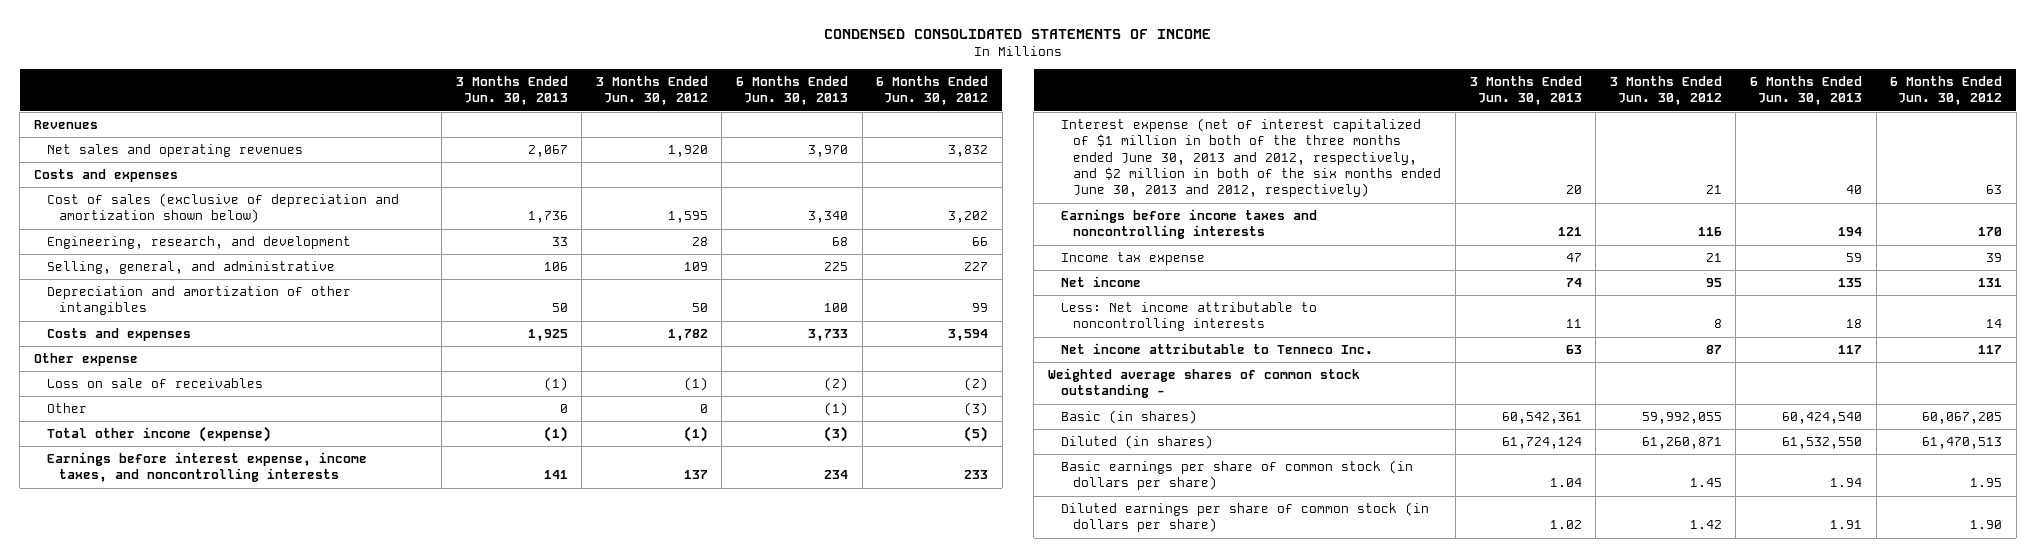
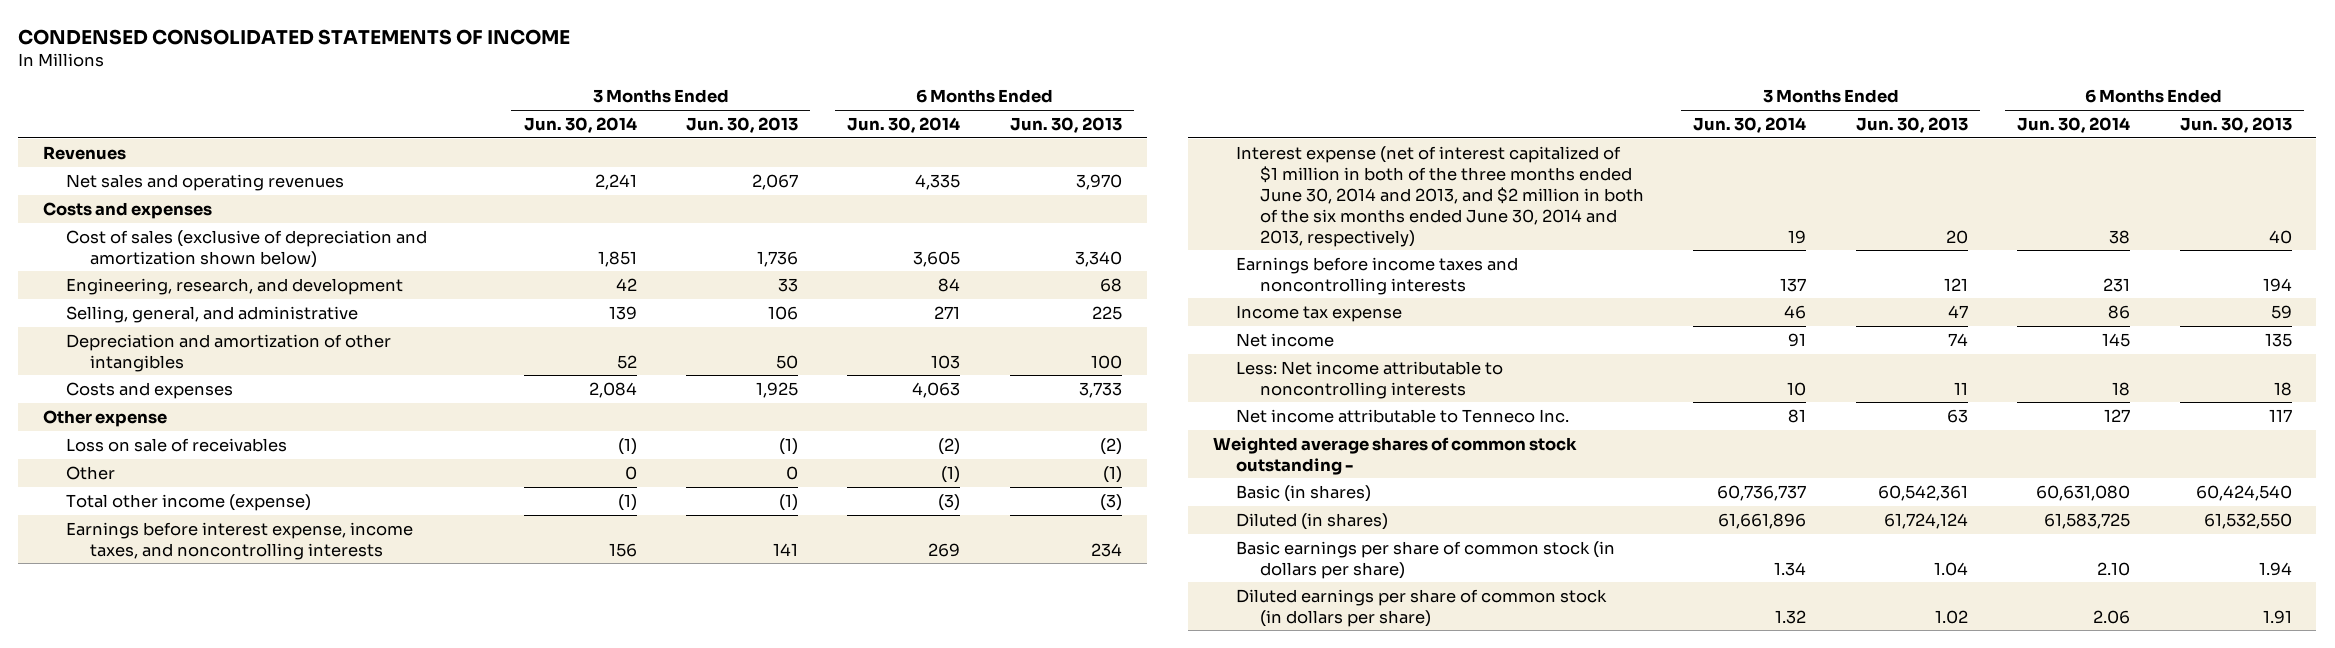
[595,76,708,106] 3 Months Ended Jun. 30, 2012 -> none
[876,76,989,106] 6 Months Ended Jun. 30, 2012 -> none
none -> [523,116,637,133] Jun. 30, 2014
none -> [847,116,961,133] Jun. 30, 2014
[1060,118,1442,198] Interest expense (net of interest capitalized of $1 million in both of the three months ended June 30, 2013 and 2012, respectively, and $2 million in both of the six months ended June 30, 2013 and 2012, respectively) -> [1236,145,1644,247] Interest expense (net of interest capitalized of $1 million in both of the three months ended June 30, 2014 and 2013, and $2 million in both of the six months ended June 30, 2014 and 2013, respectively)

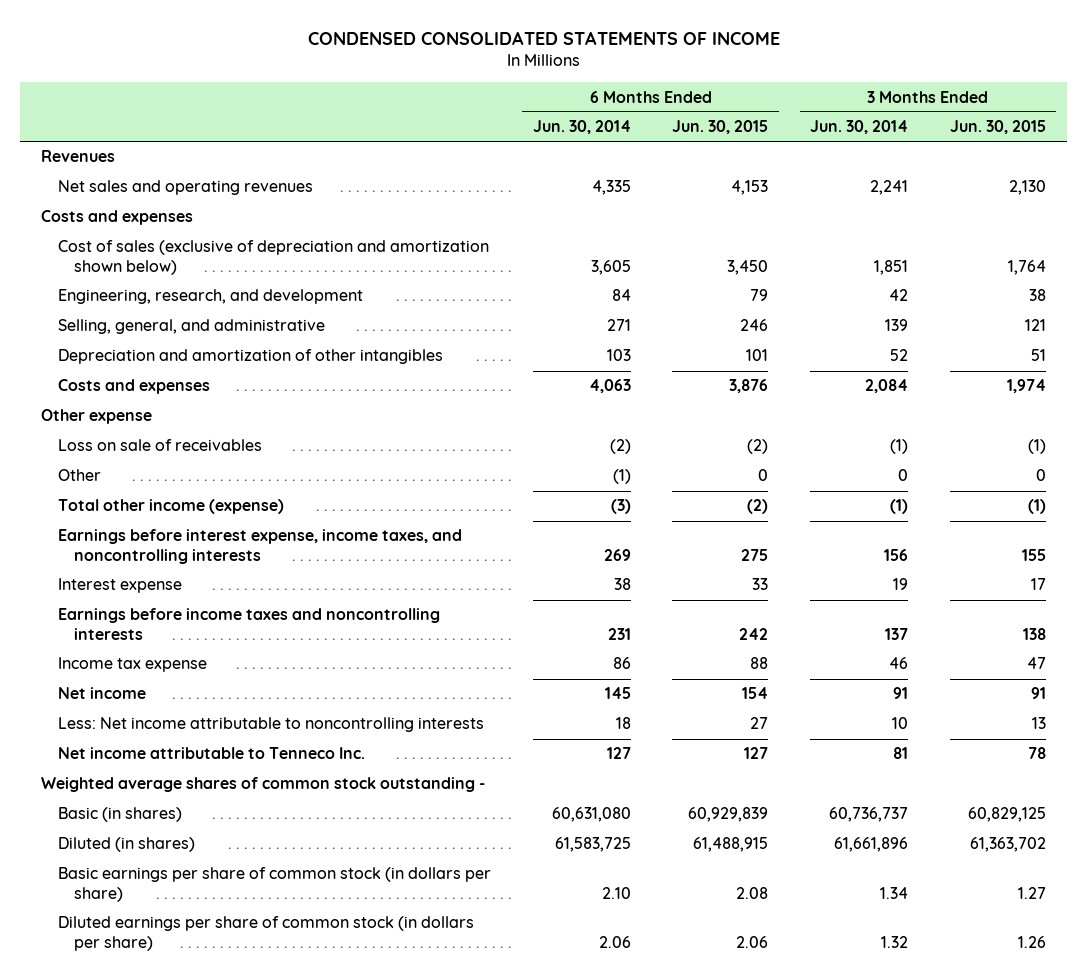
[686,116,799,133] Jun. 30, 2013 -> none
[1009,116,1122,133] Jun. 30, 2013 -> none
none -> [672,120,769,135] Jun. 30, 2015
none -> [949,120,1046,135] Jun. 30, 2015
[1236,145,1644,247] Interest expense (net of interest capitalized of $1 million in both of the three months ended June 30, 2014 and 2013, and $2 million in both of the six months ended June 30, 2014 and 2013, respectively) -> [57,578,182,594] Interest expense

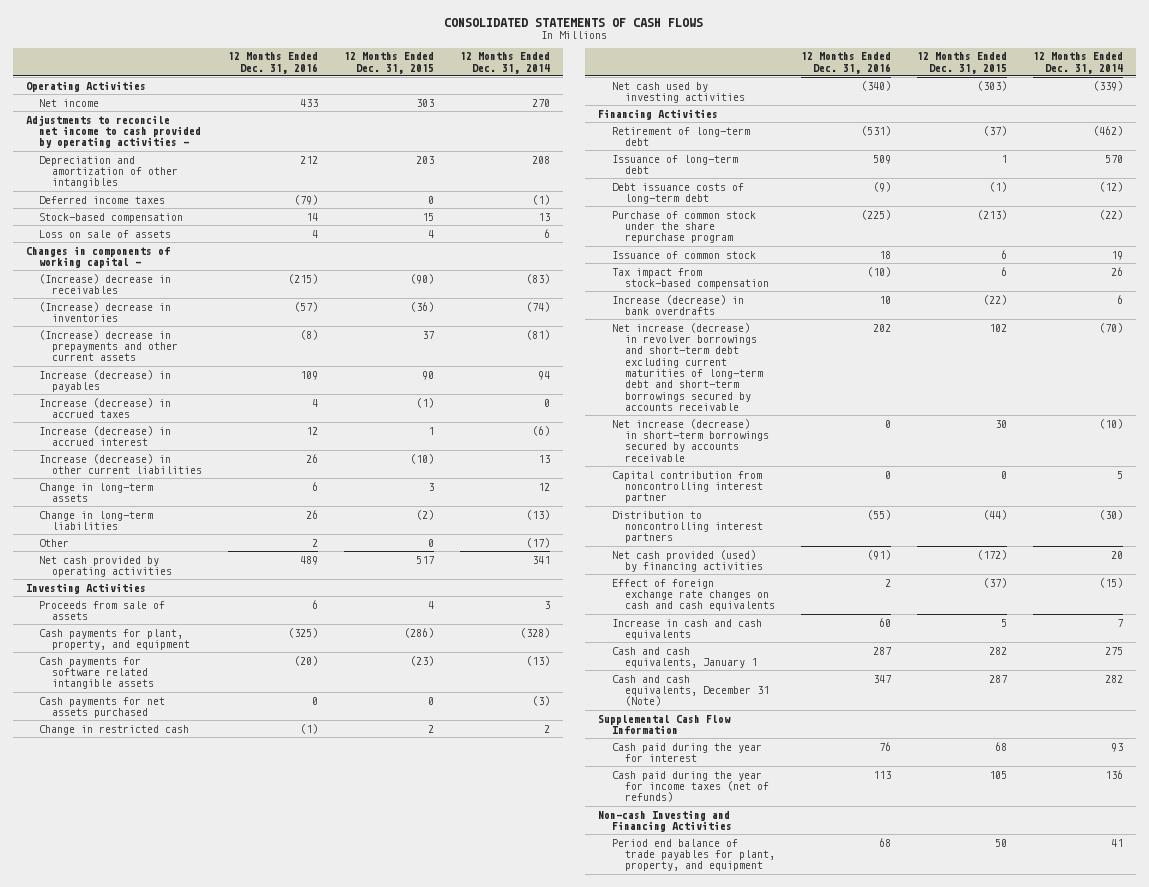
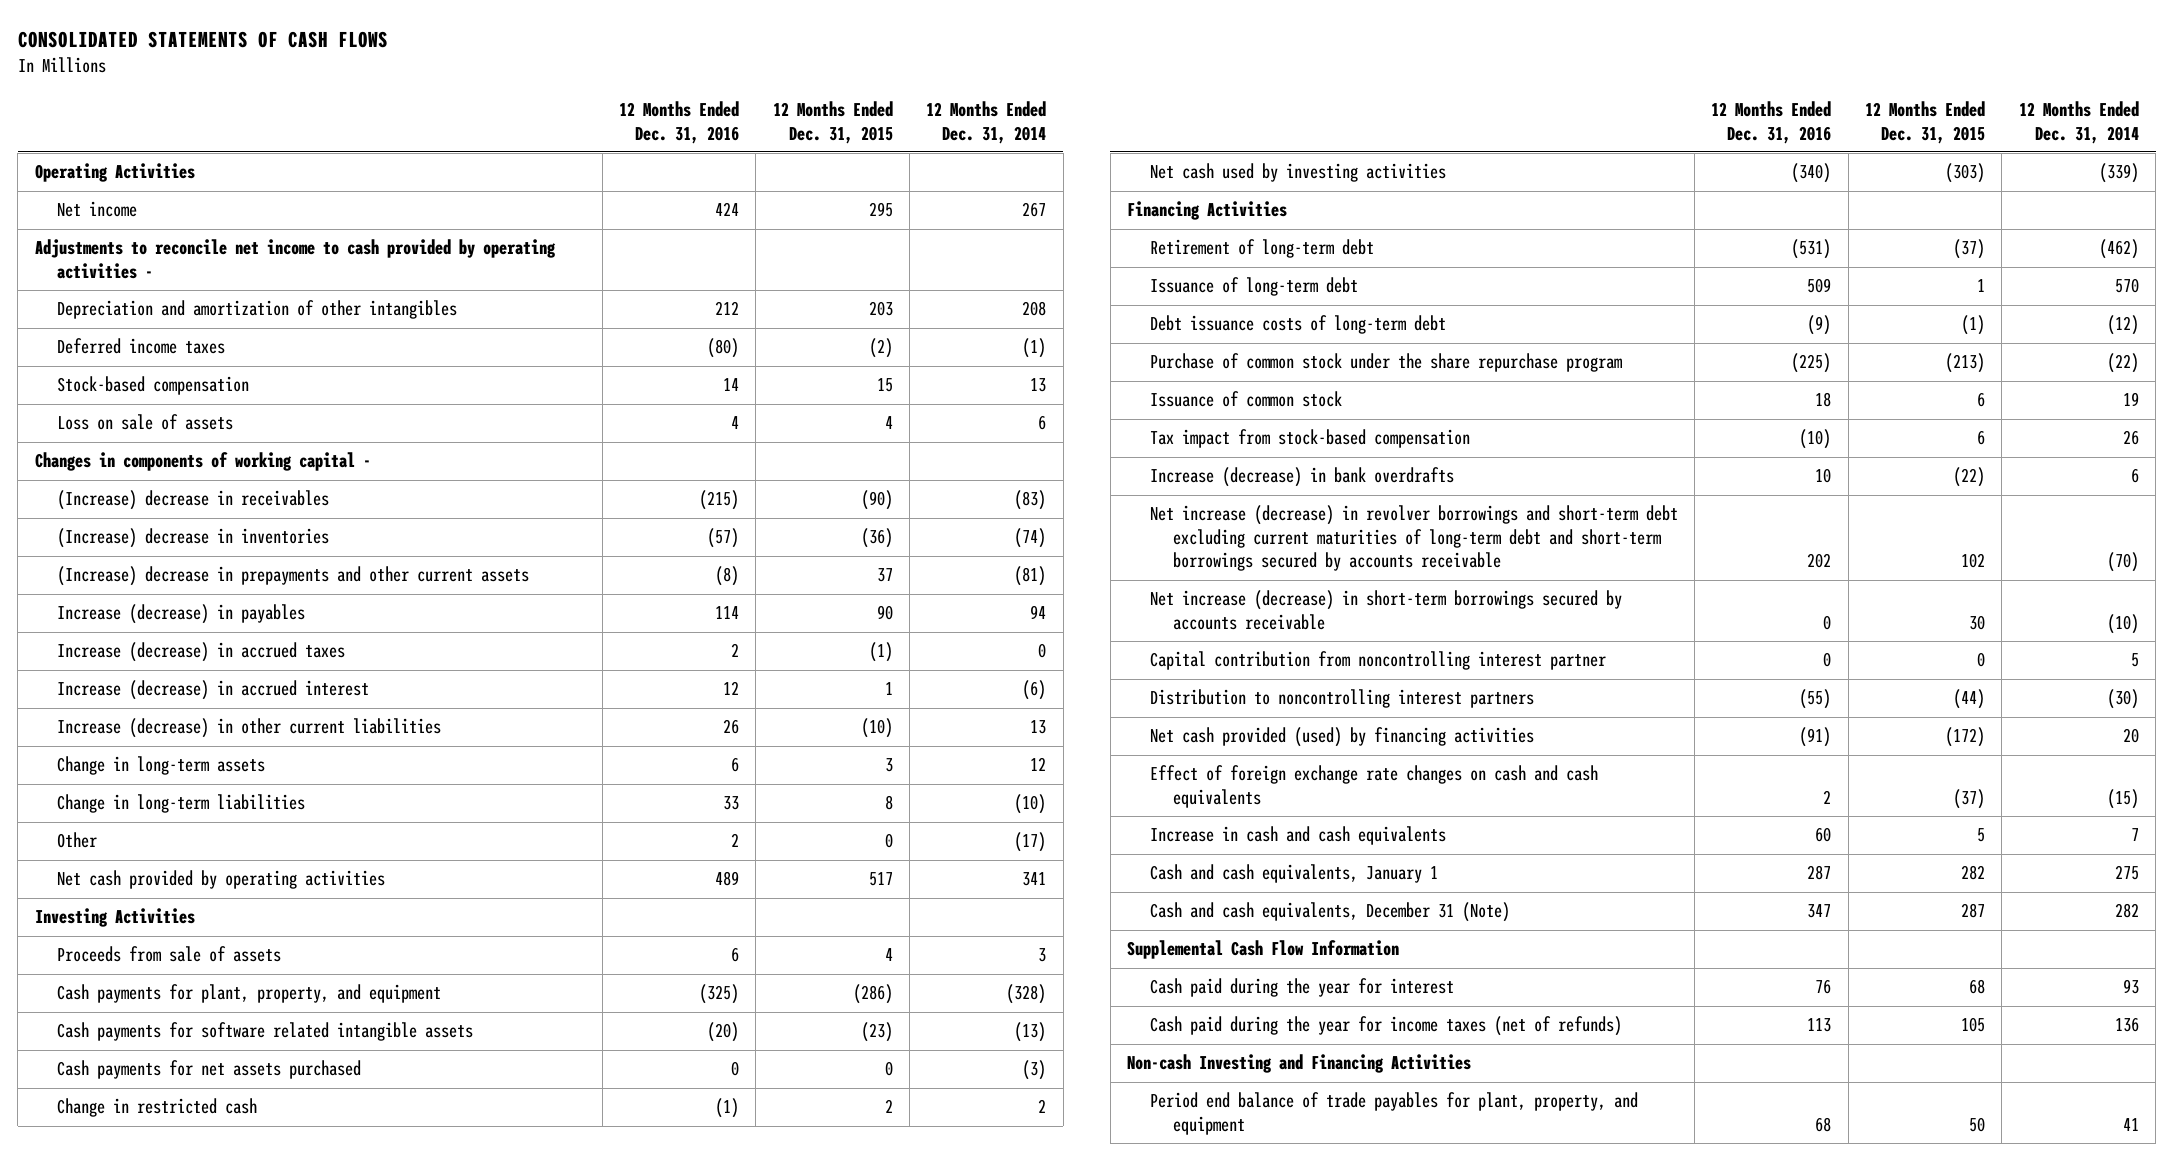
[300,98,319,107] 433 -> [715,202,740,217] 424
[416,98,435,107] 303 -> [868,202,893,218] 295
[532,98,551,107] 270 -> [1022,202,1047,218] 267
[294,194,319,205] (79) -> [707,338,740,359] (80)
[428,195,435,204] 0 -> [868,338,893,359] (2)
[300,370,319,380] 109 -> [715,606,740,620] 114
[312,398,319,407] 4 -> [731,643,740,658] 2
[306,509,319,519] 26 -> [723,796,740,811] 33
[416,509,435,520] (2) -> [884,795,893,811] 8
[526,509,551,520] (13) -> [1014,794,1047,815] (10)

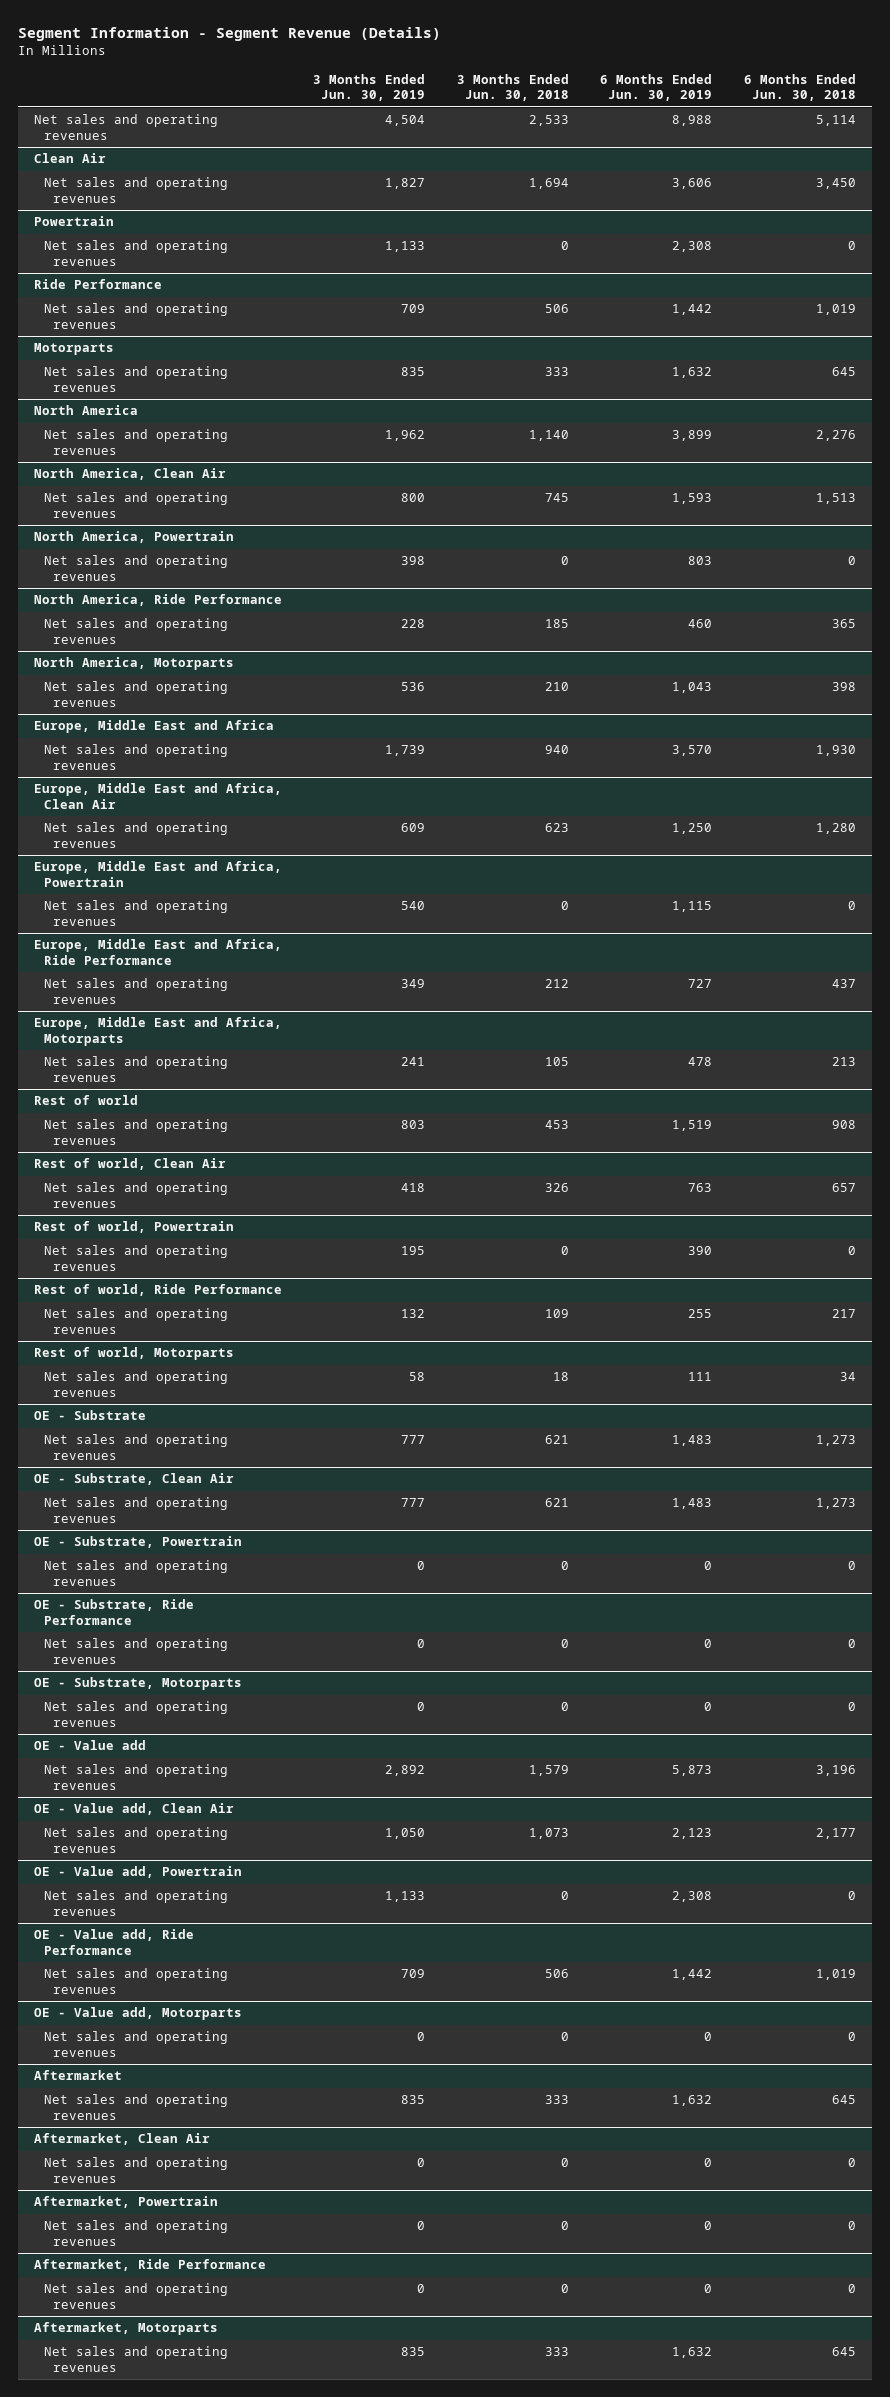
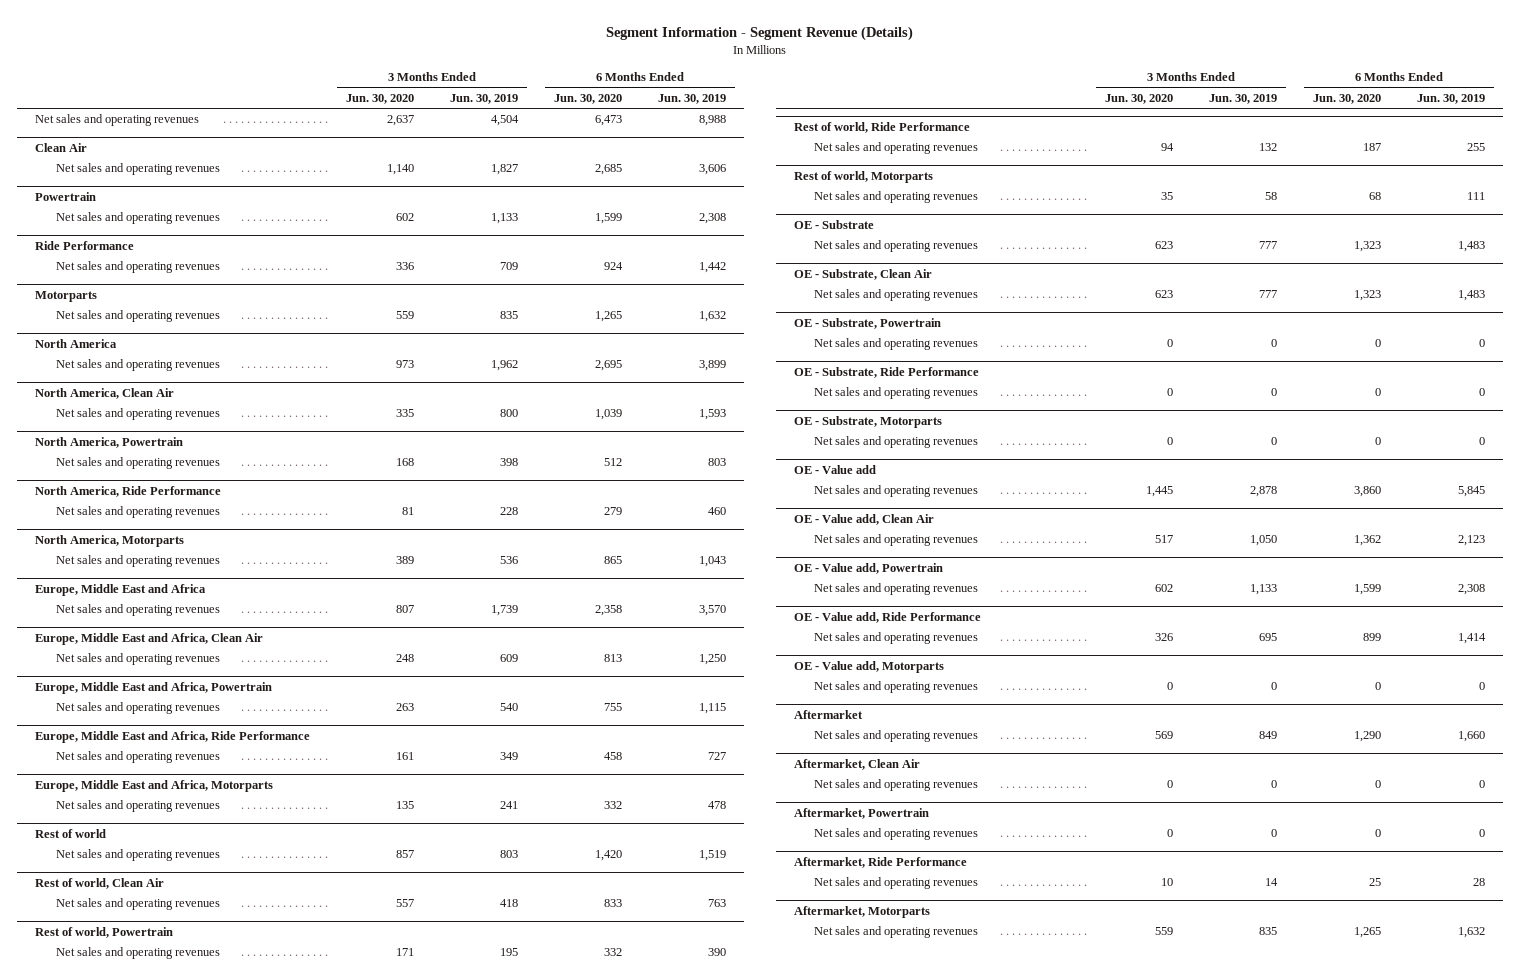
[456,73,569,102] 3 Months Ended Jun. 30, 2018 -> none
[743,73,856,102] 6 Months Ended Jun. 30, 2018 -> none
none -> [346,93,415,104] Jun. 30, 2020
none -> [554,93,623,104] Jun. 30, 2020
[385,1765,426,1777] 2,892 -> [1250,486,1278,498] 2,878
[672,1765,713,1777] 5,873 -> [1458,486,1486,498] 5,845
[401,1969,426,1979] 709 -> [1259,633,1278,642] 695
[672,1969,713,1981] 1,442 -> [1458,633,1487,645] 1,414
[401,2095,426,2105] 835 -> [1259,731,1278,740] 849
[672,2095,713,2107] 1,632 -> [1458,731,1486,743] 1,660
[417,2284,426,2294] 0 -> [1265,878,1279,887] 14
[704,2284,713,2294] 0 -> [1473,878,1486,887] 28

